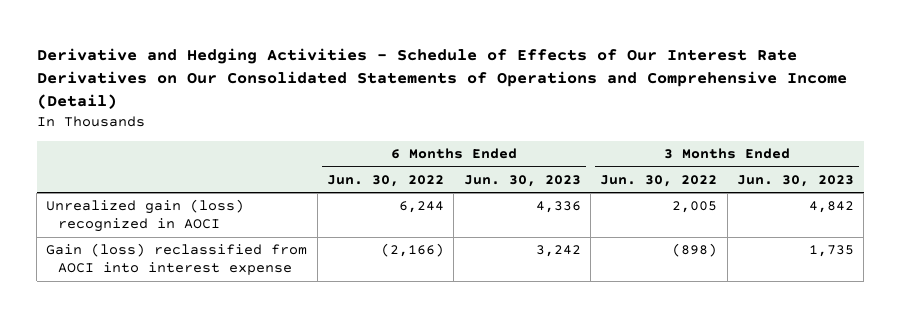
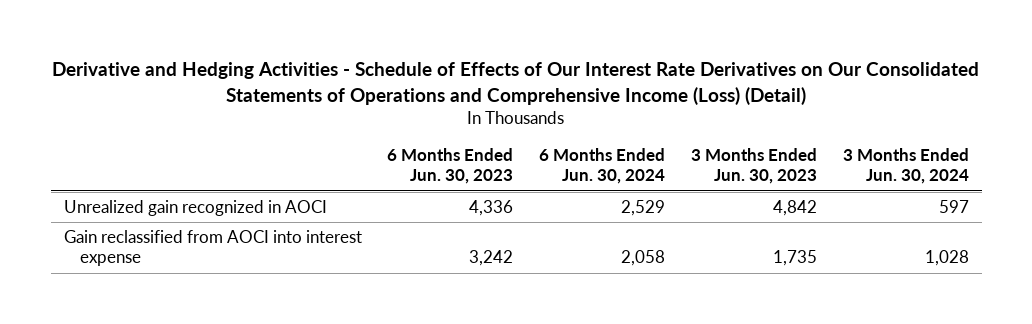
[36,47,847,109] Derivative and Hedging Activities - Schedule of Effects of Our Interest Rate Derivatives on Our Consolidated Statements of Operations and Comprehensive Income (Detail) -> [52,62,980,105] Derivative and Hedging Activities - Schedule of Effects of Our Interest Rate Derivatives on Our Consolidated Statements of Operations and Comprehensive Income (Loss) (Detail)
[327,174,445,187] Jun. 30, 2022 -> none
[600,174,718,187] Jun. 30, 2022 -> none
none -> [539,148,666,185] 6 Months Ended Jun. 30, 2024
none -> [842,148,969,185] 3 Months Ended Jun. 30, 2024
[46,199,245,233] Unrealized gain (loss) recognized in AOCI -> [63,200,327,217] Unrealized gain recognized in AOCI
[46,243,308,276] Gain (loss) reclassified from AOCI into interest expense -> [63,230,362,267] Gain reclassified from AOCI into interest expense

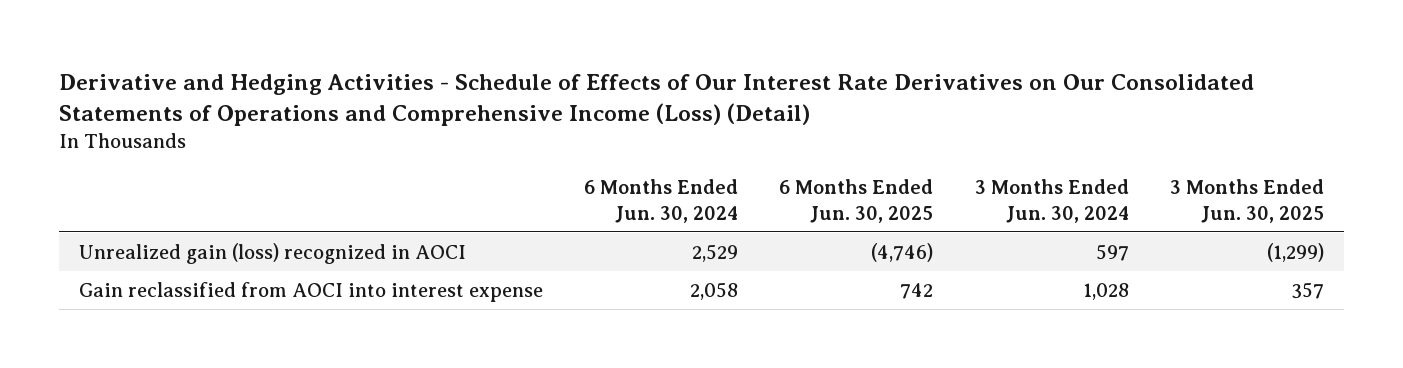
[387,148,514,185] 6 Months Ended Jun. 30, 2023 -> none
[690,148,817,185] 3 Months Ended Jun. 30, 2023 -> none
none -> [779,179,934,223] 6 Months Ended Jun. 30, 2025
none -> [1169,179,1324,223] 3 Months Ended Jun. 30, 2025
[63,200,327,217] Unrealized gain recognized in AOCI -> [79,243,467,265] Unrealized gain (loss) recognized in AOCI

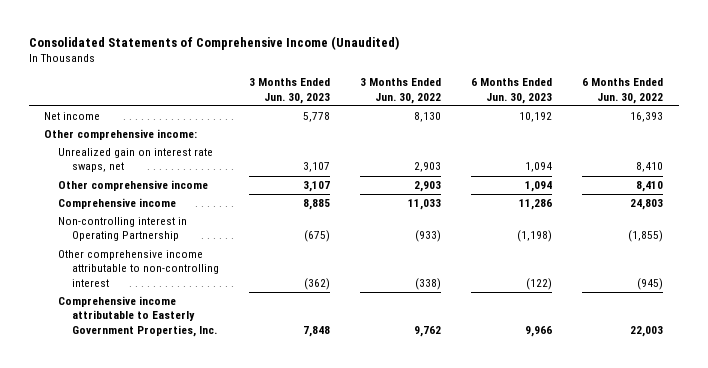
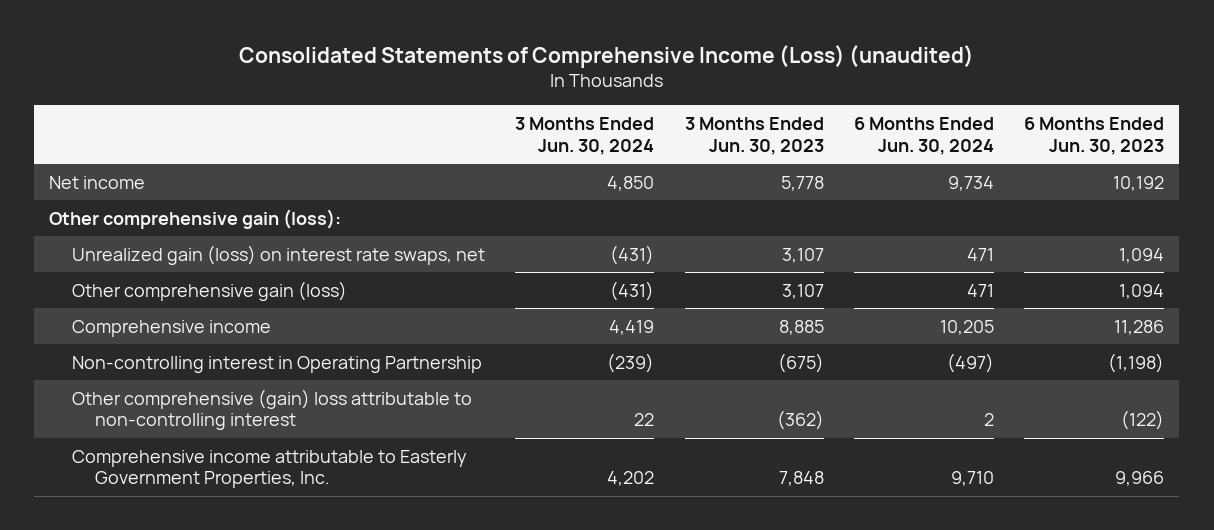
[29,35,400,50] Consolidated Statements of Comprehensive Income (Unaudited) -> [238,44,974,68] Consolidated Statements of Comprehensive Income (Loss) (unaudited)
[360,78,442,104] 3 Months Ended Jun. 30, 2022 -> none
[582,78,664,104] 6 Months Ended Jun. 30, 2022 -> none
none -> [515,116,655,155] 3 Months Ended Jun. 30, 2024
none -> [853,116,994,155] 6 Months Ended Jun. 30, 2024
[44,129,198,141] Other comprehensive income: -> [49,208,342,229] Other comprehensive gain (loss):
[58,148,214,173] Unrealized gain on interest rate swaps, net -> [72,244,486,265] Unrealized gain (loss) on interest rate swaps, net
[58,180,209,192] Other comprehensive income -> [72,280,348,301] Other comprehensive gain (loss)
[58,250,219,287] Other comprehensive income attributable to non-controlling interest -> [72,388,473,431] Other comprehensive (gain) loss attributable to non-controlling interest

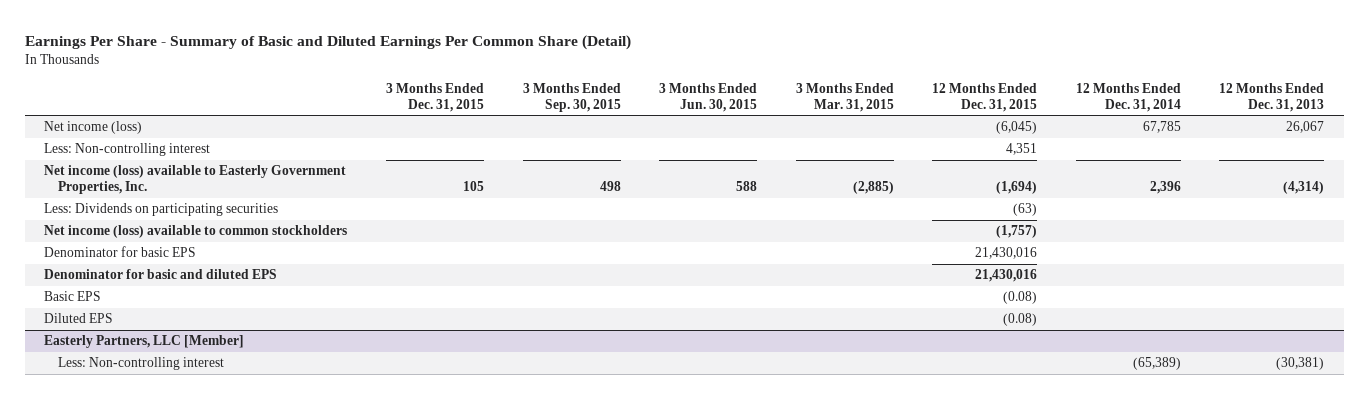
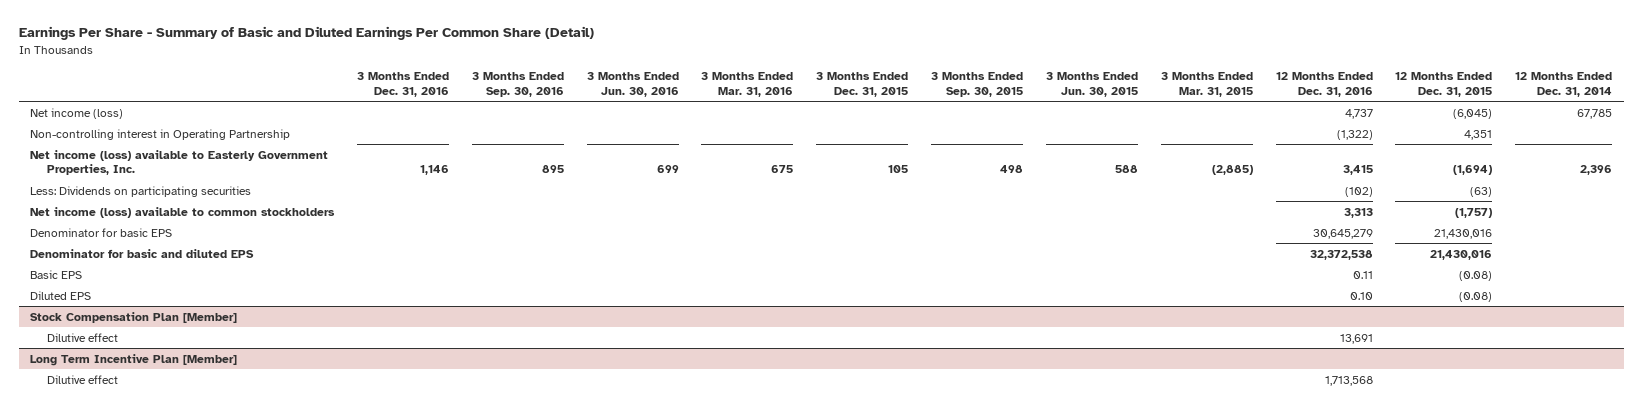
[1219,83,1325,112] 12 Months Ended Dec. 31, 2013 -> none
none -> [356,72,449,97] 3 Months Ended Dec. 31, 2016
none -> [471,72,564,97] 3 Months Ended Sep. 30, 2016
none -> [586,72,679,97] 3 Months Ended Jun. 30, 2016
none -> [701,72,794,97] 3 Months Ended Mar. 31, 2016
none -> [1275,72,1373,97] 12 Months Ended Dec. 31, 2016
[44,143,211,157] Less: Non-controlling interest -> [30,128,291,140] Non-controlling interest in Operating Partnership
[44,335,245,349] Easterly Partners, LLC [Member] -> none
[57,357,224,371] Less: Non-controlling interest -> none
none -> [30,311,238,323] Stock Compensation Plan [Member]
none -> [47,332,119,342] Dilutive effect
none -> [30,353,238,366] Long Term Incentive Plan [Member]
none -> [47,374,119,384] Dilutive effect

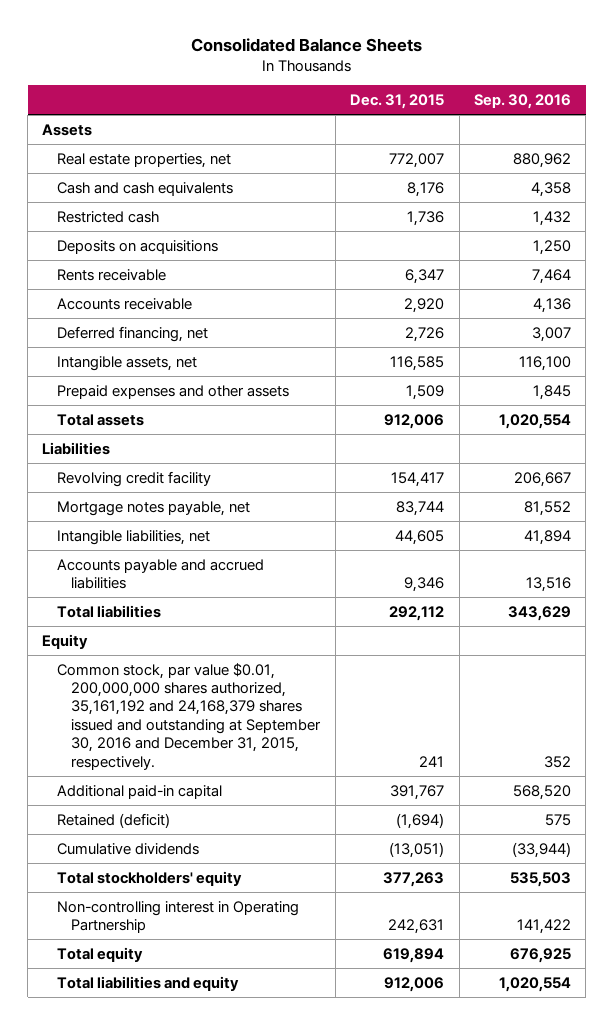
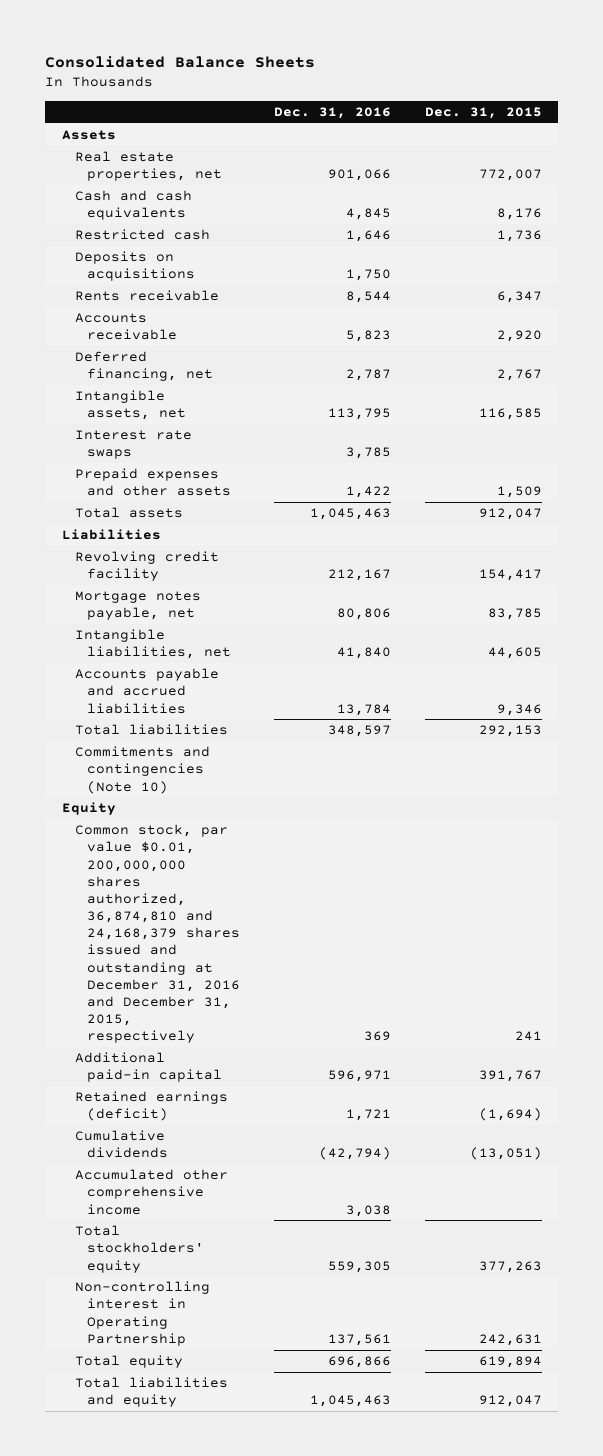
[473,94,571,110] Sep. 30, 2016 -> none
none -> [274,106,392,119] Dec. 31, 2016
[405,326,445,342] 2,726 -> [496,369,542,382] 2,767
none -> [74,430,192,460] Interest rate swaps
[384,413,445,429] 912,006 -> [478,508,542,521] 912,047
[396,500,445,516] 83,744 -> [487,608,542,621] 83,785
[389,605,445,621] 292,112 -> [478,725,542,738] 292,153
none -> [74,746,210,794] Commitments and contingencies (Note 10)
[56,662,322,770] Common stock, par value $0.01, 200,000,000 shares authorized, 35,161,192 and 24,168,379 shares issued and outstanding at September 30, 2016 and December 31, 2015, respectively. -> [74,824,241,1044] Common stock, par value $0.01, 200,000,000 shares authorized, 36,874,810 and 24,168,379 shares issued and outstanding at December 31, 2016 and December 31, 2015, respectively
[56,812,170,828] Retained (deficit) -> [74,1091,228,1122] Retained earnings (deficit)
none -> [74,1169,228,1215] Accumulated other comprehensive income
[384,976,445,992] 912,006 -> [478,1395,542,1408] 912,047

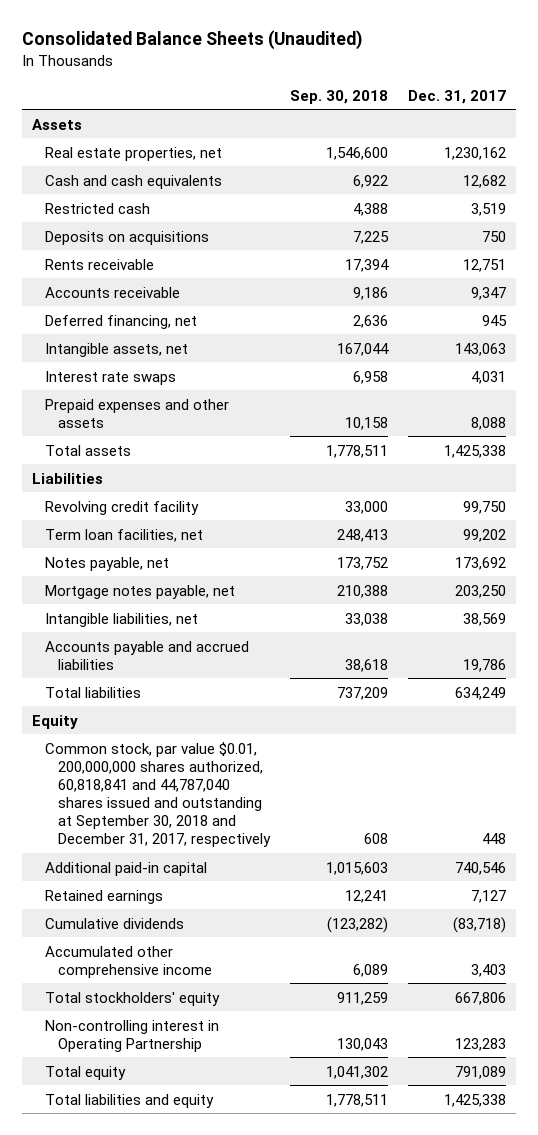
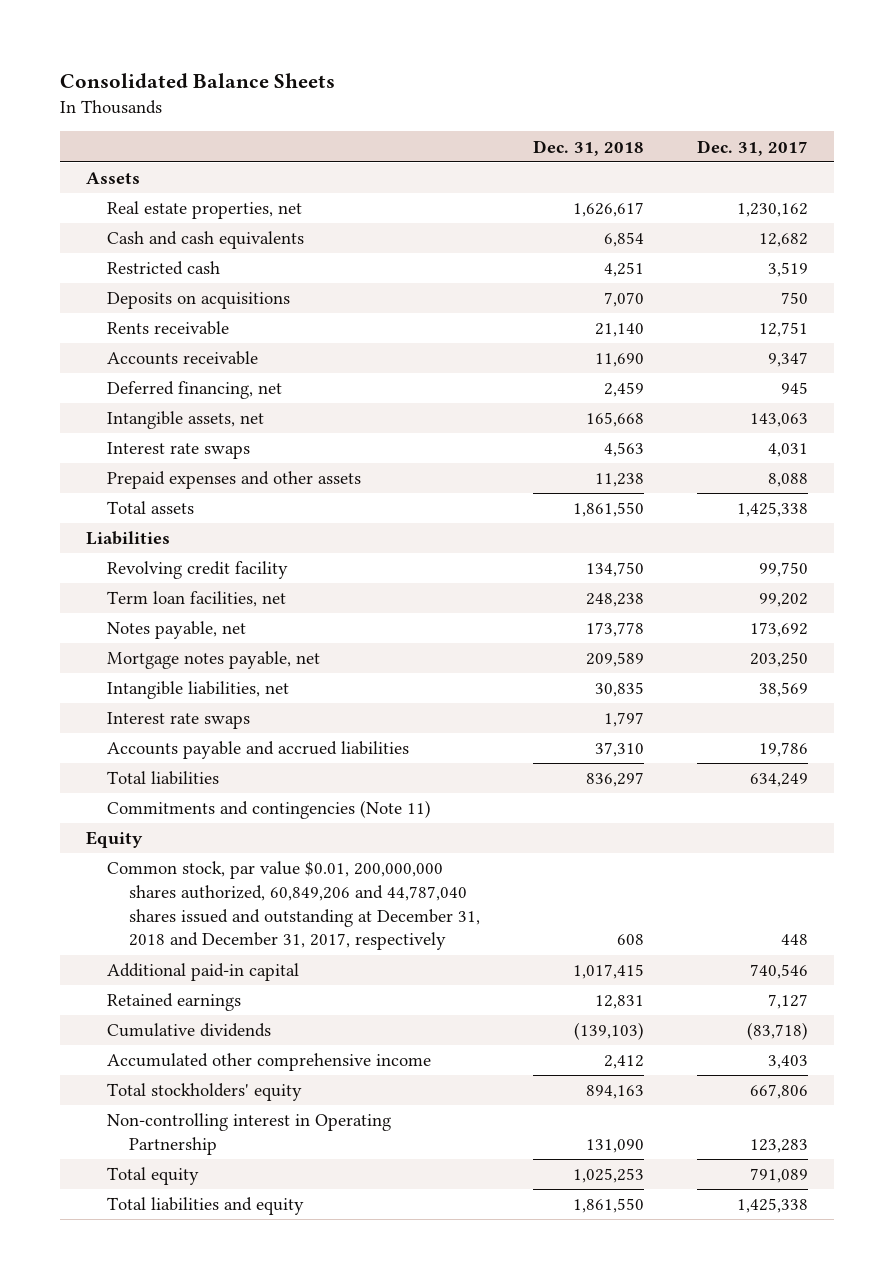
[21,30,362,51] Consolidated Balance Sheets (Unaudited) -> [59,73,335,89] Consolidated Balance Sheets
[289,89,388,104] Sep. 30, 2018 -> none
none -> [532,139,644,156] Dec. 31, 2018
none -> [107,712,251,730] Interest rate swaps
none -> [107,800,432,820] Commitments and contingencies (Note 11)
[44,741,271,848] Common stock, par value $0.01, 200,000,000 shares authorized, 60,818,841 and 44,787,040 shares issued and outstanding at September 30, 2018 and December 31, 2017, respectively -> [107,861,480,951] Common stock, par value $0.01, 200,000,000 shares authorized, 60,849,206 and 44,787,040 shares issued and outstanding at December 31, 2018 and December 31, 2017, respectively

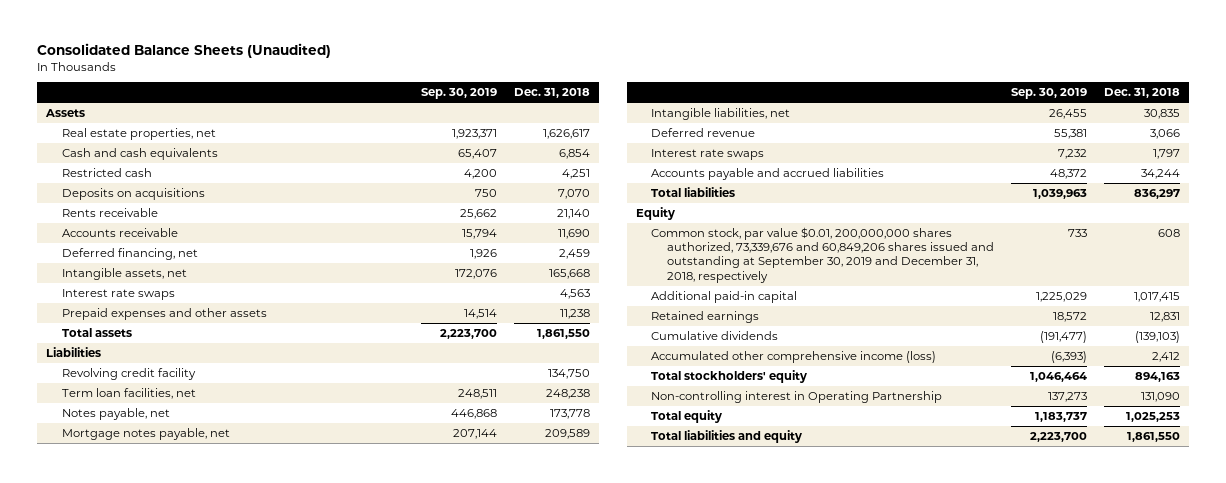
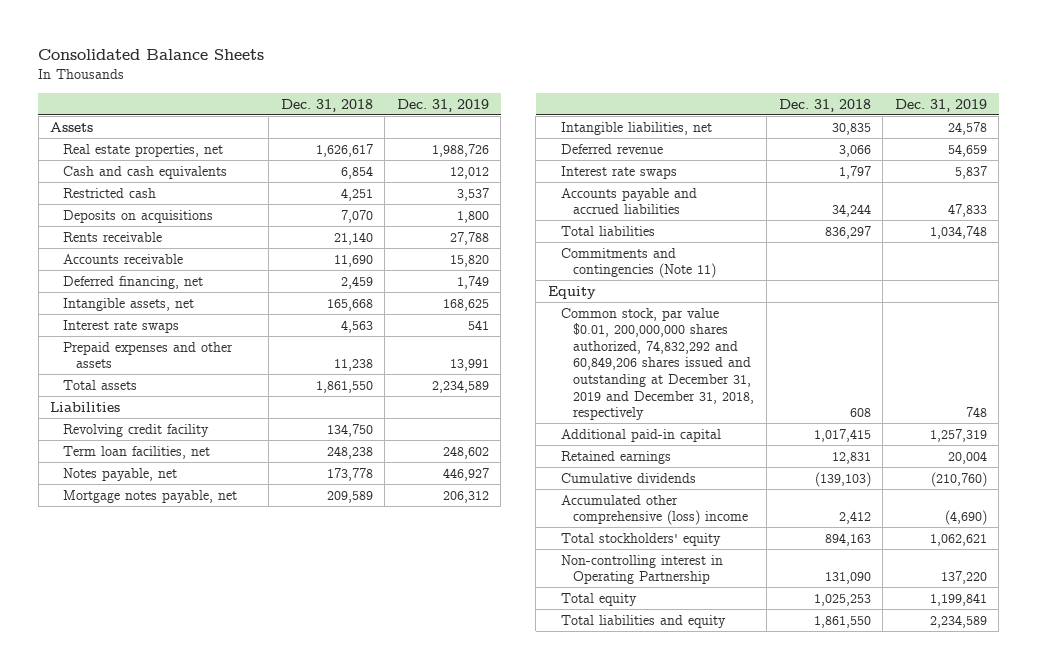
[37,43,332,59] Consolidated Balance Sheets (Unaudited) -> [38,48,265,60] Consolidated Balance Sheets
[421,88,498,100] Sep. 30, 2019 -> none
none -> [396,98,489,112] Dec. 31, 2019
none -> [560,247,717,279] Commitments and contingencies (Note 11)
[651,227,995,283] Common stock, par value $0.01, 200,000,000 shares authorized, 73,339,676 and 60,849,206 shares issued and outstanding at September 30, 2019 and December 31, 2018, respectively -> [560,307,755,421] Common stock, par value $0.01, 200,000,000 shares authorized, 74,832,292 and 60,849,206 shares issued and outstanding at December 31, 2019 and December 31, 2018, respectively
[651,351,937,364] Accumulated other comprehensive income (loss) -> [560,494,749,526] Accumulated other comprehensive (loss) income

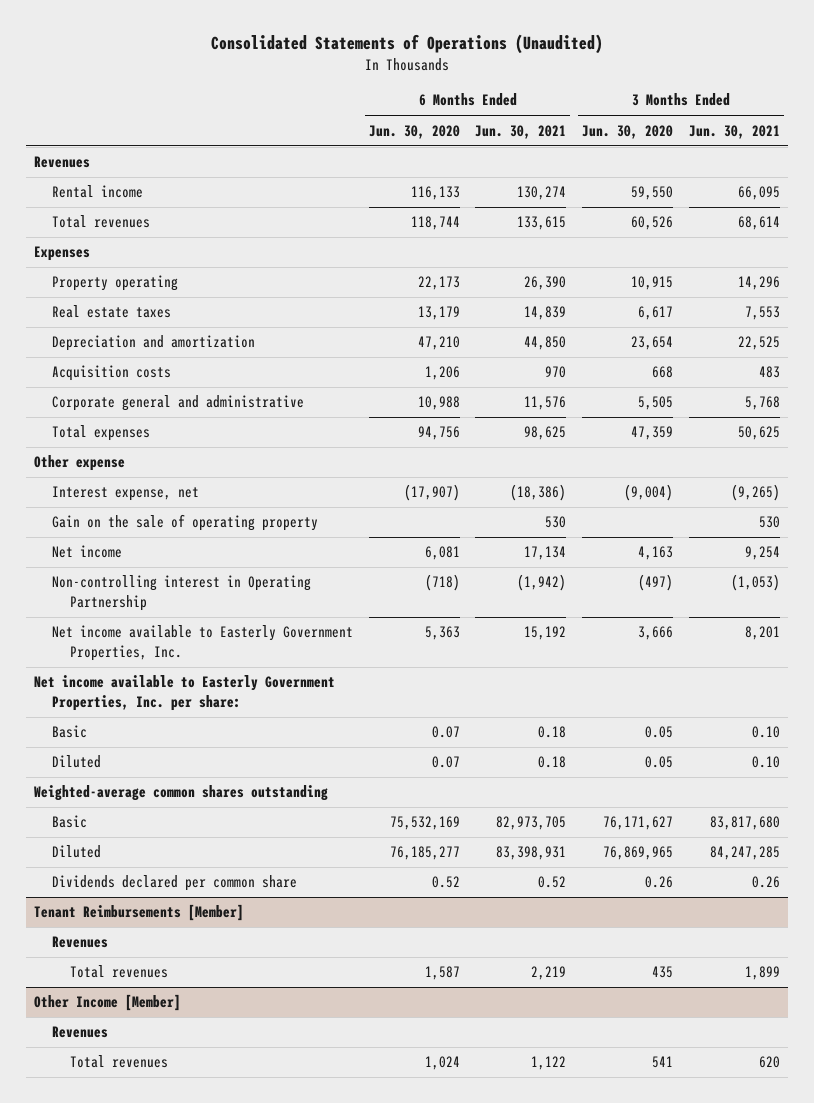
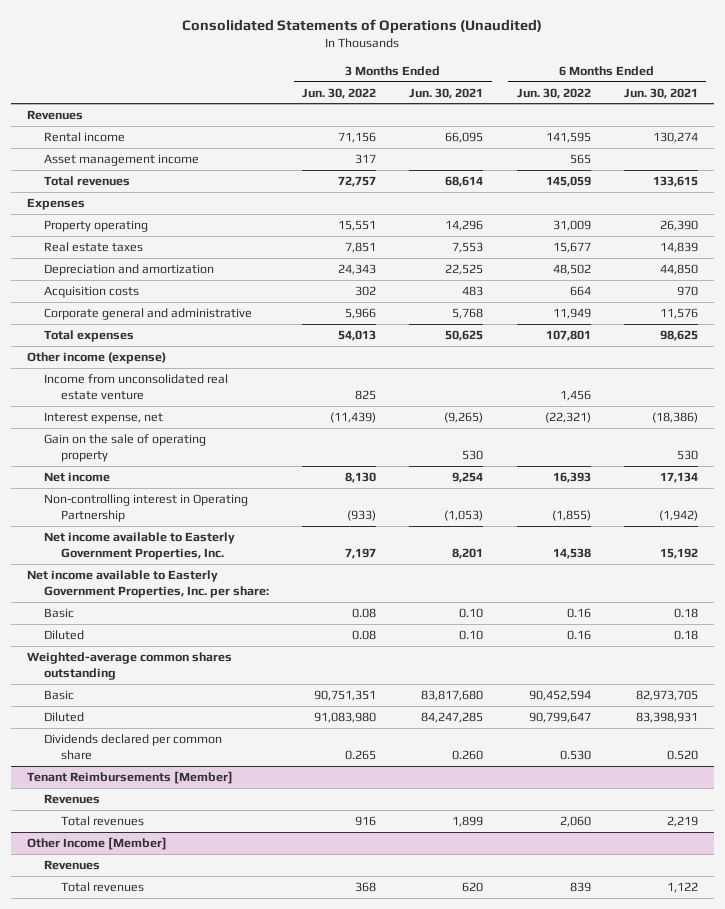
[368,124,460,139] Jun. 30, 2020 -> none
[582,124,674,139] Jun. 30, 2020 -> none
none -> [302,87,377,99] Jun. 30, 2022
none -> [516,87,591,99] Jun. 30, 2022
none -> [44,153,200,166] Asset management income
[33,455,125,472] Other expense -> [27,351,167,364] Other income (expense)
none -> [44,373,229,400] Income from unconsolidated real estate venture
[538,876,567,889] 0.52 -> [666,749,698,760] 0.520
[751,876,780,889] 0.26 -> [452,749,484,760] 0.260

